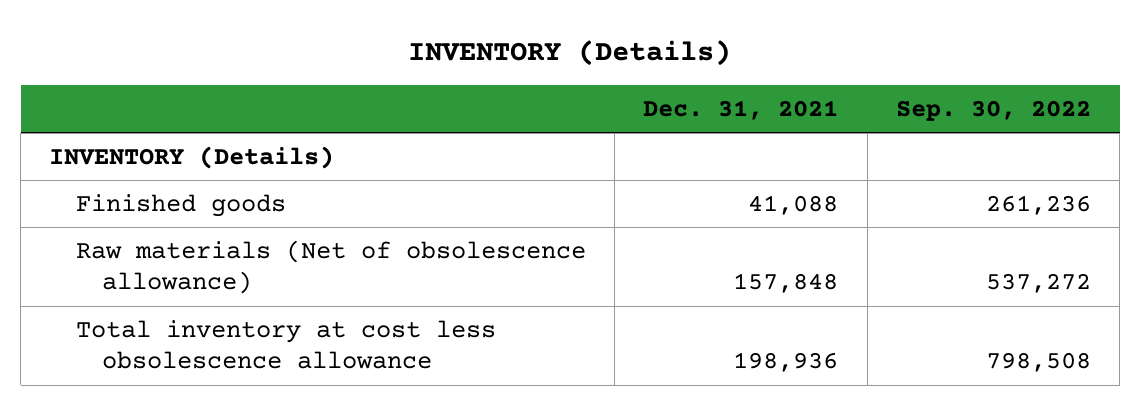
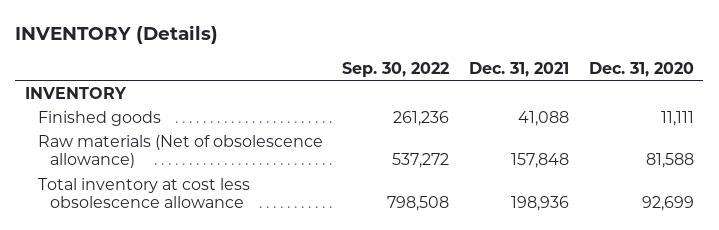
none -> [588,62,694,78] Dec. 31, 2020
[49,145,335,169] INVENTORY (Details) -> [24,86,127,99] INVENTORY

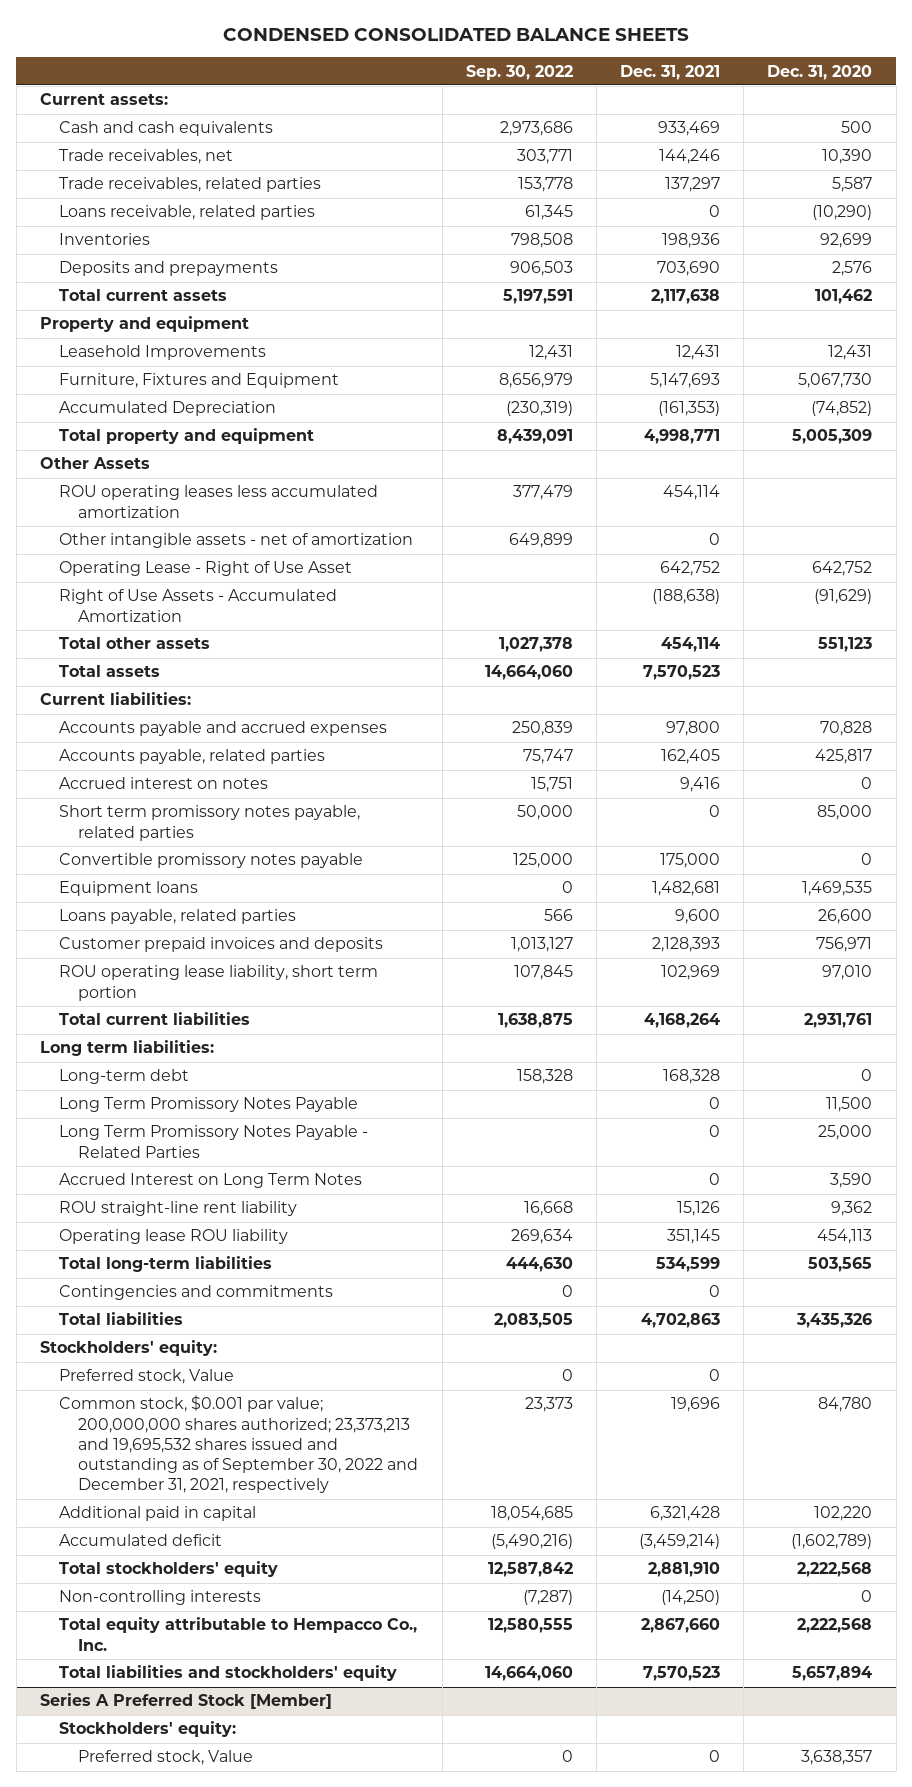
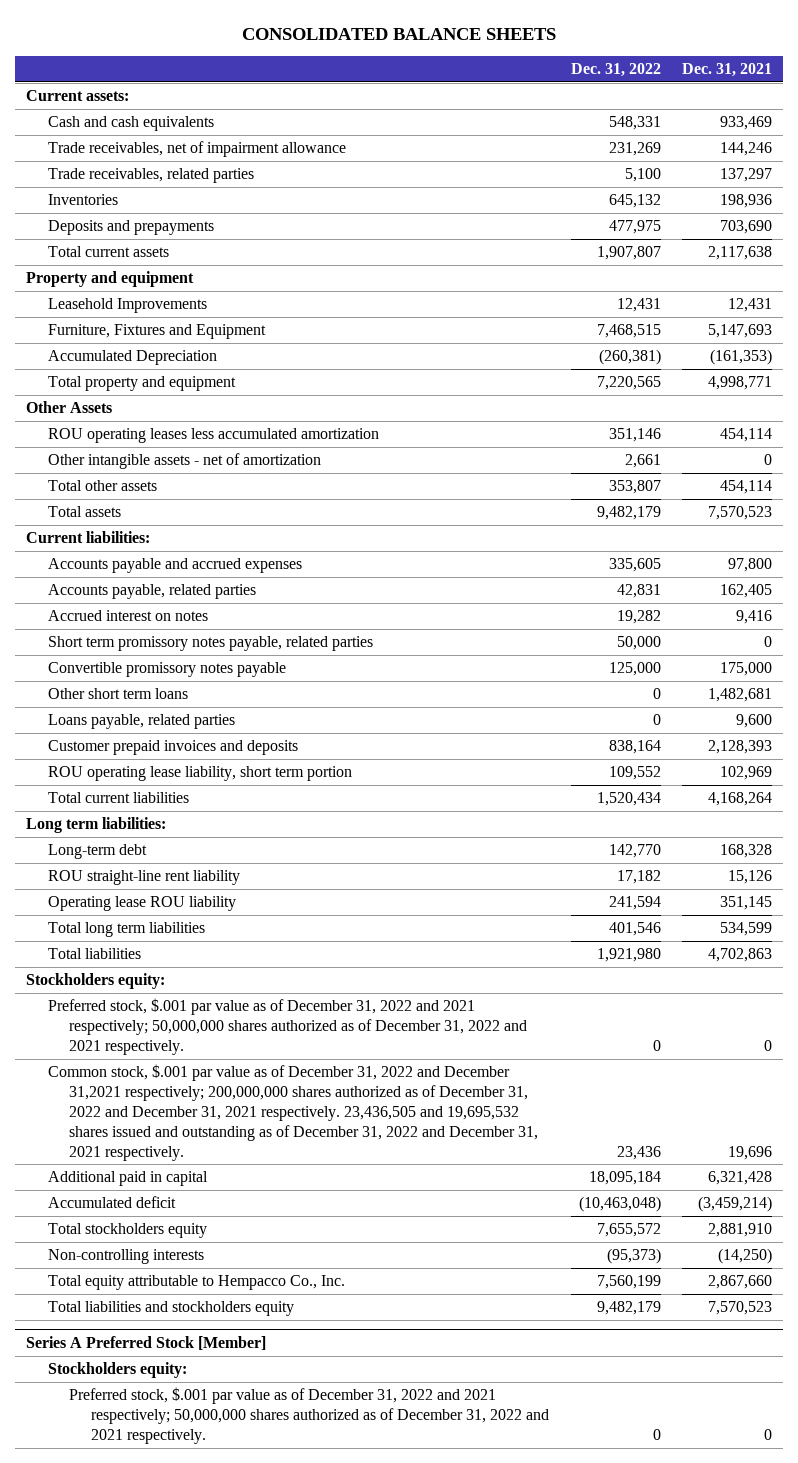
[223,28,690,42] CONDENSED CONSOLIDATED BALANCE SHEETS -> [241,28,556,41] CONSOLIDATED BALANCE SHEETS
[465,64,573,80] Sep. 30, 2022 -> none
[767,64,873,80] Dec. 31, 2020 -> none
none -> [570,63,661,78] Dec. 31, 2022
[59,149,234,165] Trade receivables, net -> [47,141,346,158] Trade receivables, net of impairment allowance
[59,205,316,221] Loans receivable, related parties -> none
[59,561,353,577] Operating Lease - Right of Use Asset -> none
[59,589,338,622] Right of Use Assets - Accumulated Amortization -> none
[59,881,199,897] Equipment loans -> [47,688,188,700] Other short term loans
[59,1097,359,1113] Long Term Promissory Notes Payable -> none
[59,1125,369,1158] Long Term Promissory Notes Payable - Related Parties -> none
[59,1173,363,1189] Accrued Interest on Long Term Notes -> none
[59,1285,334,1301] Contingencies and commitments -> none
[59,1256,273,1273] Total long-term liabilities -> [47,922,205,938] Total long term liabilities
[39,1340,217,1357] Stockholders' equity: -> [25,973,165,990] Stockholders equity:
[59,1369,235,1385] Preferred stock, Value -> [47,998,528,1055] Preferred stock, $.001 par value as of December 31, 2022 and 2021 respectively; 50,000,000 shares authorized as of December 31, 2022 and 2021 respectively.
[59,1395,419,1494] Common stock, $0.001 par value; 200,000,000 shares authorized; 23,373,213 and 19,695,532 shares issued and outstanding as of September 30, 2022 and December 31, 2021, respectively -> [47,1064,539,1161] Common stock, $.001 par value as of December 31, 2022 and December 31,2021 respectively; 200,000,000 shares authorized as of December 31, 2022 and December 31, 2021 respectively. 23,436,505 and 19,695,532 shares issued and outstanding as of December 31, 2022 and December 31, 2021 respectively.
[59,1561,279,1578] Total stockholders' equity -> [47,1223,207,1239] Total stockholders equity
[59,1665,398,1682] Total liabilities and stockholders' equity -> [47,1301,294,1317] Total liabilities and stockholders equity
[59,1721,237,1738] Stockholders' equity: -> [47,1362,187,1379] Stockholders equity:
[78,1750,254,1766] Preferred stock, Value -> [69,1387,550,1444] Preferred stock, $.001 par value as of December 31, 2022 and 2021 respectively; 50,000,000 shares authorized as of December 31, 2022 and 2021 respectively.

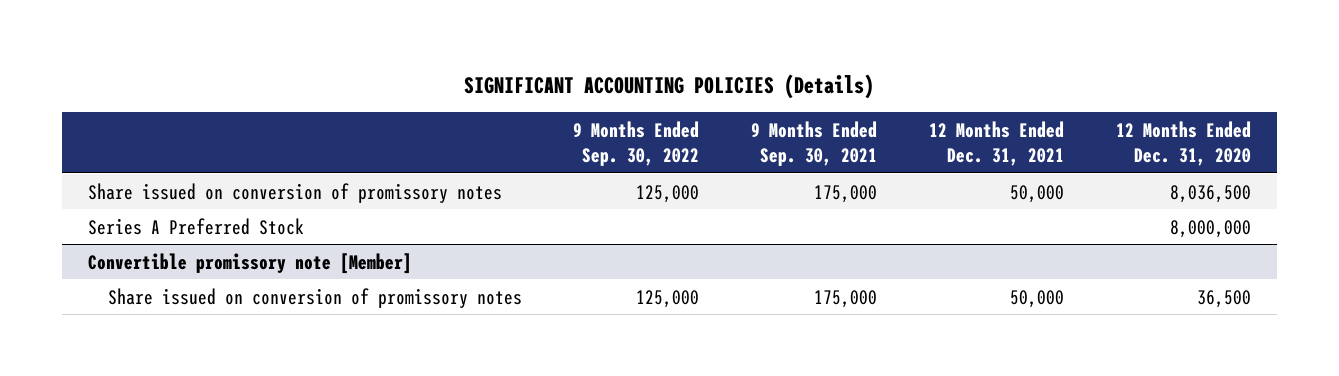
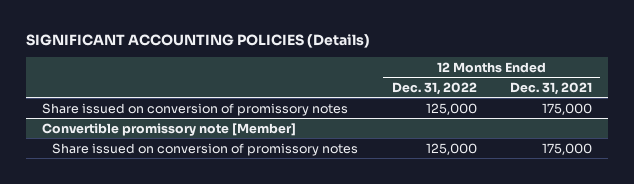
[573,120,700,166] 9 Months Ended Sep. 30, 2022 -> none
[751,120,878,166] 9 Months Ended Sep. 30, 2021 -> none
[1115,120,1251,166] 12 Months Ended Dec. 31, 2020 -> none
none -> [391,81,477,95] Dec. 31, 2022
[88,217,305,235] Series A Preferred Stock -> none
[1010,184,1065,203] 50,000 -> [541,102,592,115] 175,000
[1010,289,1065,308] 50,000 -> [541,142,592,155] 175,000

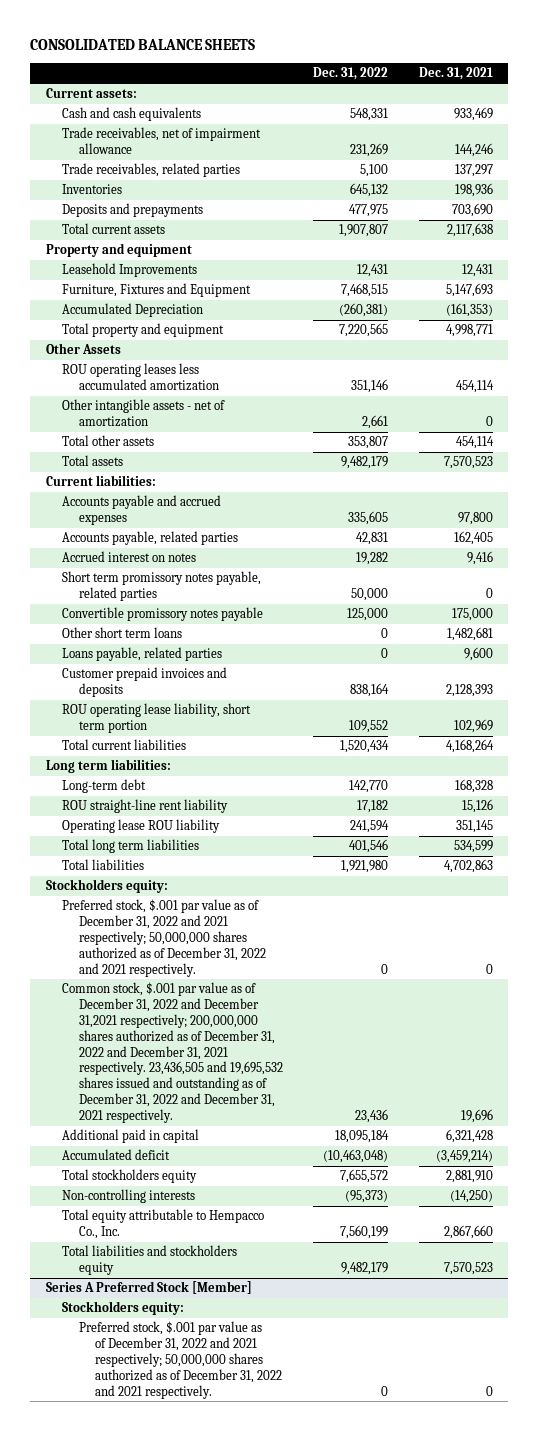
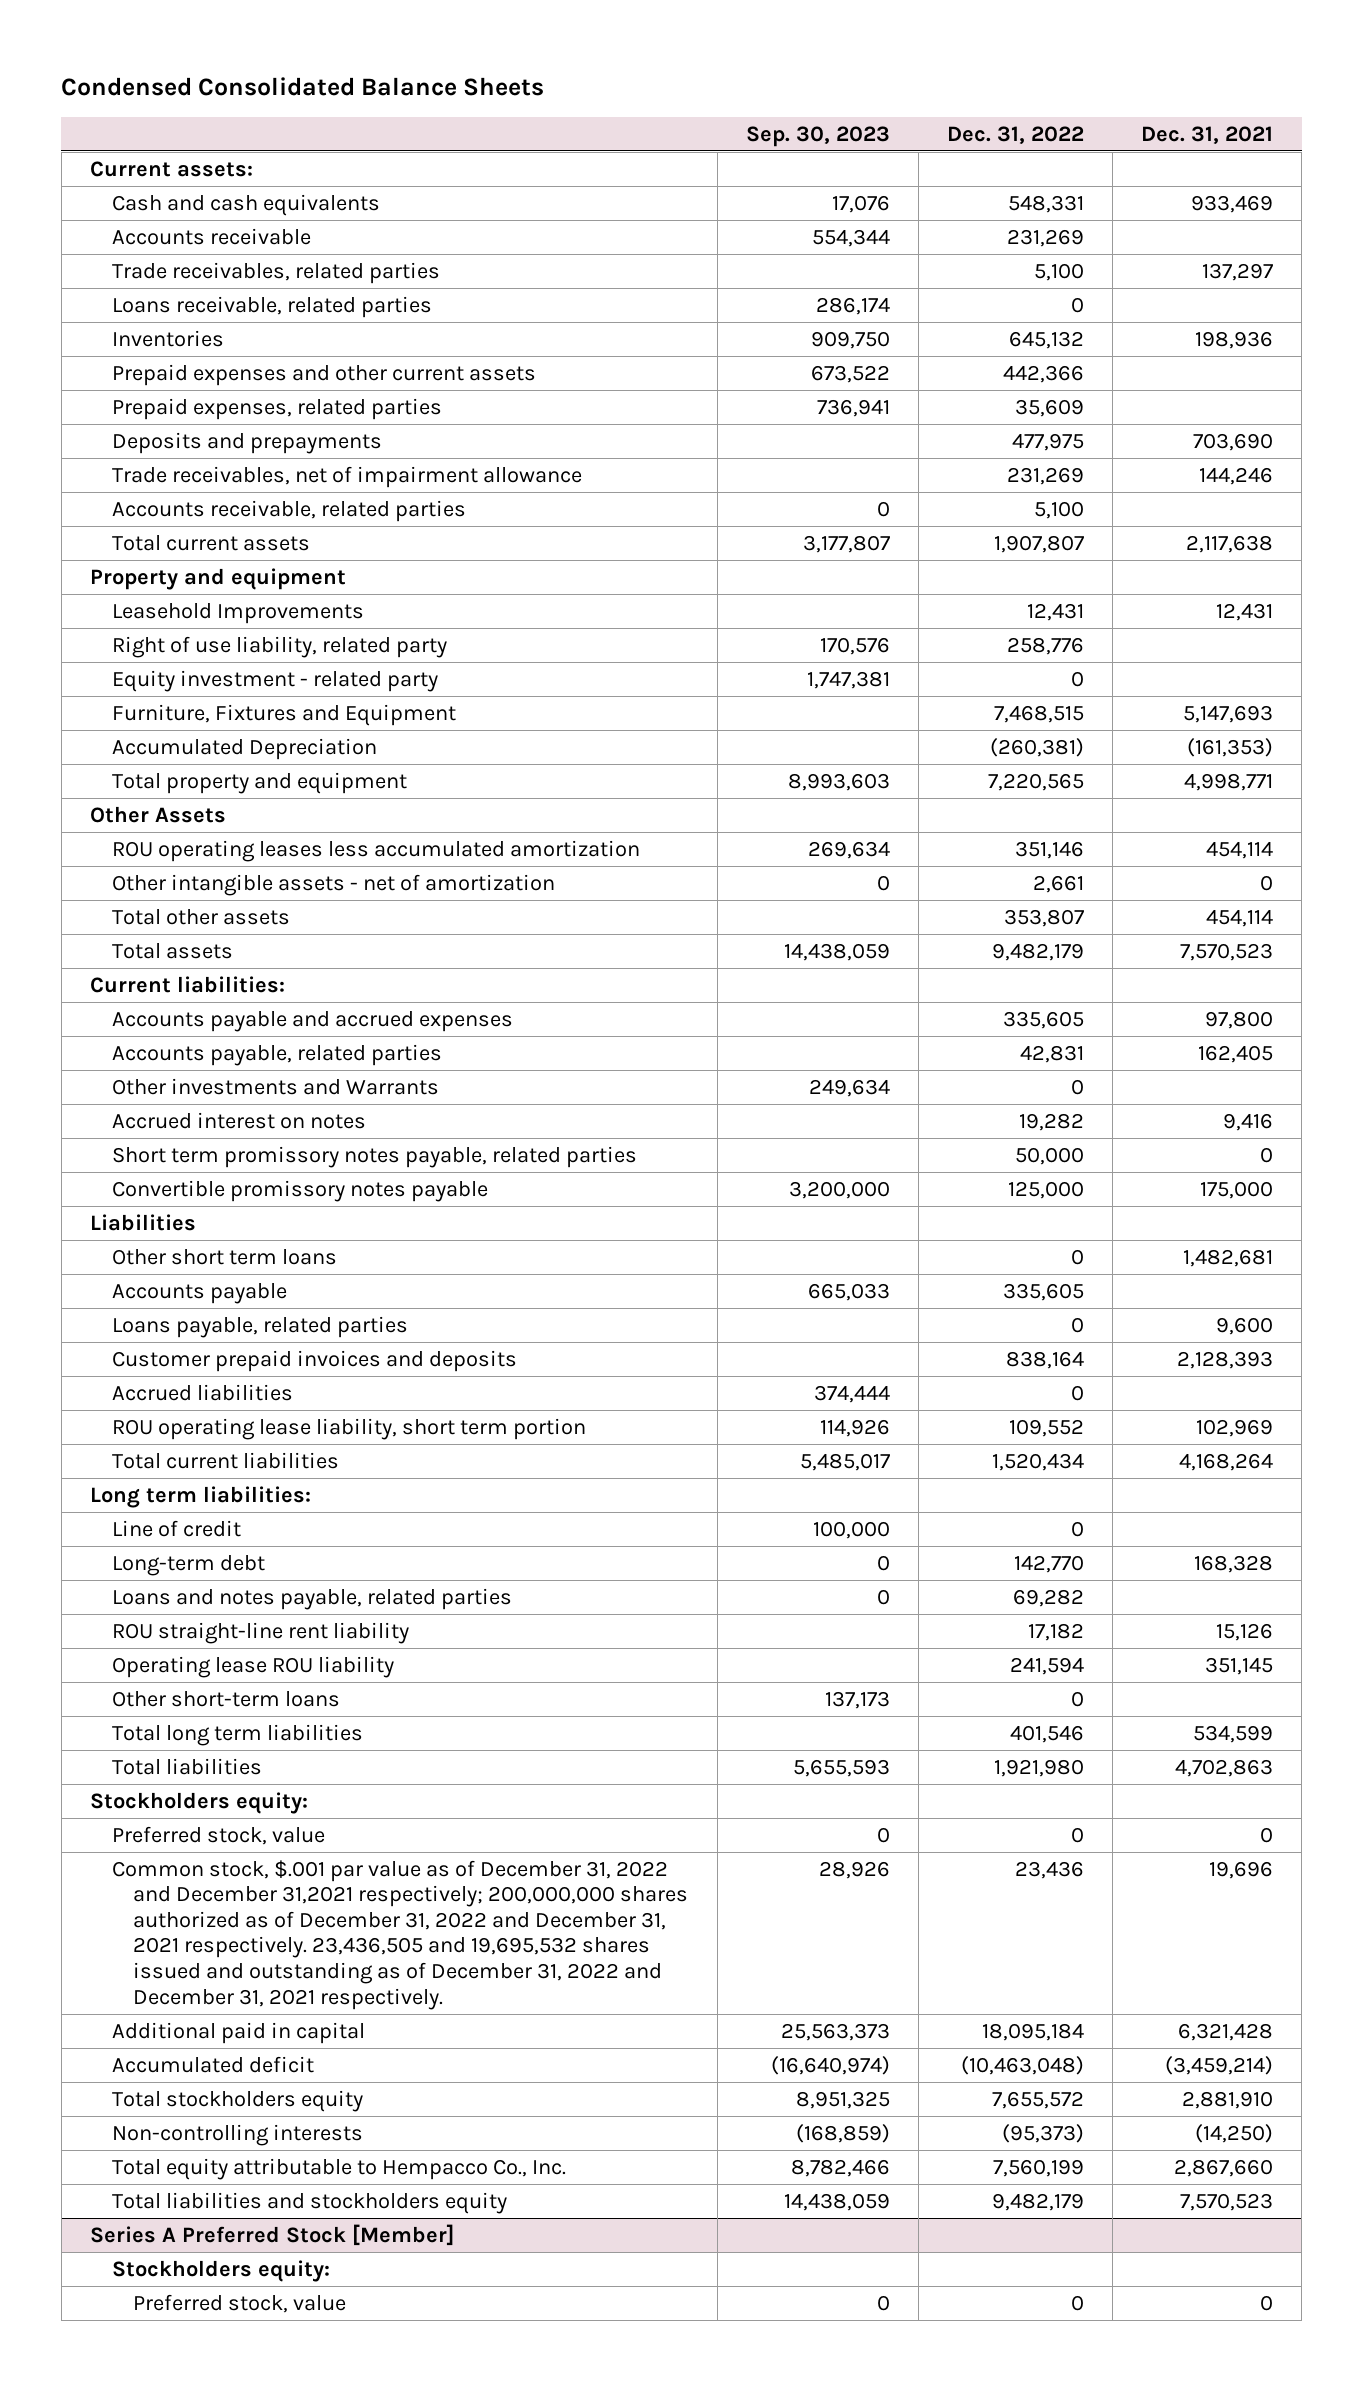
[30,39,256,51] CONSOLIDATED BALANCE SHEETS -> [61,77,545,97] Condensed Consolidated Balance Sheets
none -> [745,125,890,147] Sep. 30, 2023
none -> [111,227,311,245] Accounts receivable
none -> [111,295,432,318] Loans receivable, related parties
none -> [111,363,536,386] Prepaid expenses and other current assets
none -> [111,397,442,420] Prepaid expenses, related parties
[62,127,262,155] Trade receivables, net of impairment allowance -> [111,465,582,488] Trade receivables, net of impairment allowance
none -> [111,499,466,522] Accounts receivable, related parties
none -> [111,635,447,658] Right of use liability, related party
none -> [111,669,438,692] Equity investment - related party
none -> [111,1077,439,1095] Other investments and Warrants
none -> [89,1213,196,1231] Liabilities
none -> [111,1282,287,1304] Accounts payable
none -> [111,1383,293,1401] Accrued liabilities
none -> [111,1519,241,1537] Line of credit
none -> [111,1587,512,1610] Loans and notes payable, related parties
none -> [111,1690,340,1707] Other short-term loans
[62,899,266,977] Preferred stock, $.001 par value as of December 31, 2022 and 2021 respectively; 50,000,000 shares authorized as of December 31, 2022 and 2021 respectively. -> [111,1825,325,1845] Preferred stock, value
[78,1321,283,1399] Preferred stock, $.001 par value as of December 31, 2022 and 2021 respectively; 50,000,000 shares authorized as of December 31, 2022 and 2021 respectively. -> [133,2293,347,2313] Preferred stock, value

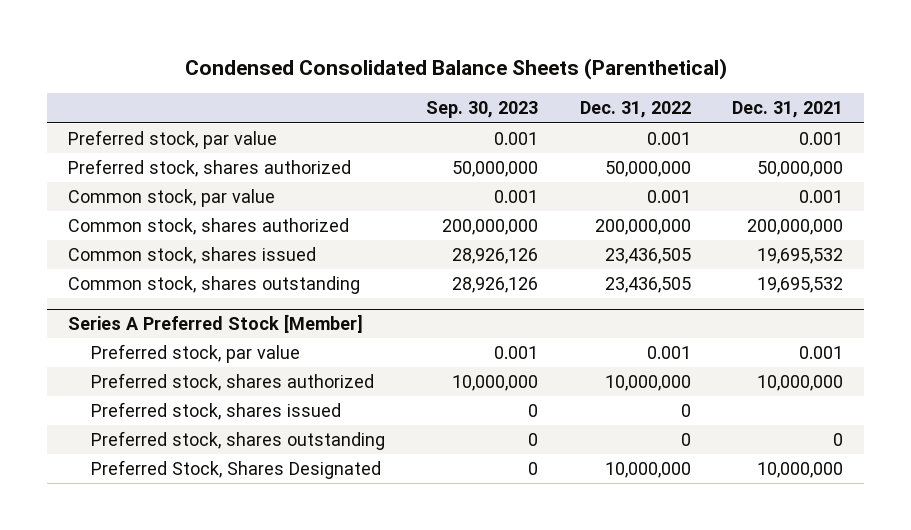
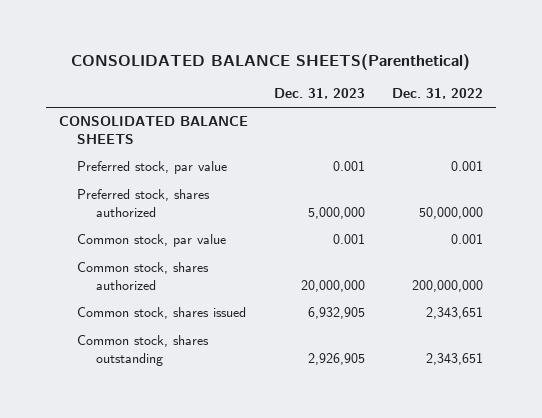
[184,58,727,81] Condensed Consolidated Balance Sheets (Parenthetical) -> [70,54,470,71] CONSOLIDATED BALANCE SHEETS(Parenthetical)
[426,101,539,119] Sep. 30, 2023 -> none
[732,101,844,119] Dec. 31, 2021 -> none
none -> [274,88,366,100] Dec. 31, 2023
none -> [58,116,248,144] CONSOLIDATED BALANCE SHEETS
[67,314,363,334] Series A Preferred Stock [Member] -> none
[90,344,300,364] Preferred stock, par value -> none
[90,373,374,392] Preferred stock, shares authorized -> none
[90,402,341,421] Preferred stock, shares issued -> none
[90,431,385,451] Preferred stock, shares outstanding -> none
[90,460,381,480] Preferred Stock, Shares Designated -> none
[604,248,691,265] 23,436,505 -> [425,307,483,320] 2,343,651
[604,277,691,294] 23,436,505 -> [425,352,483,365] 2,343,651

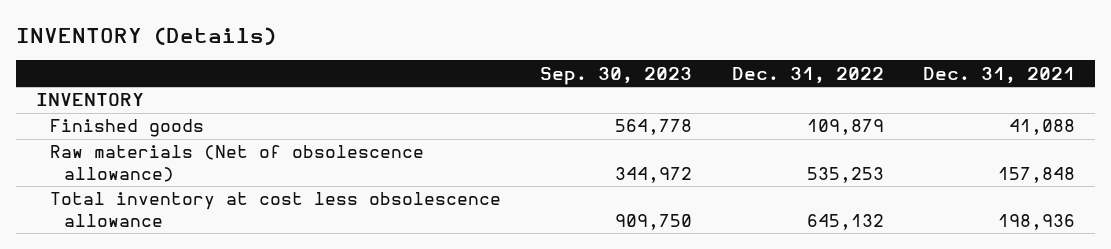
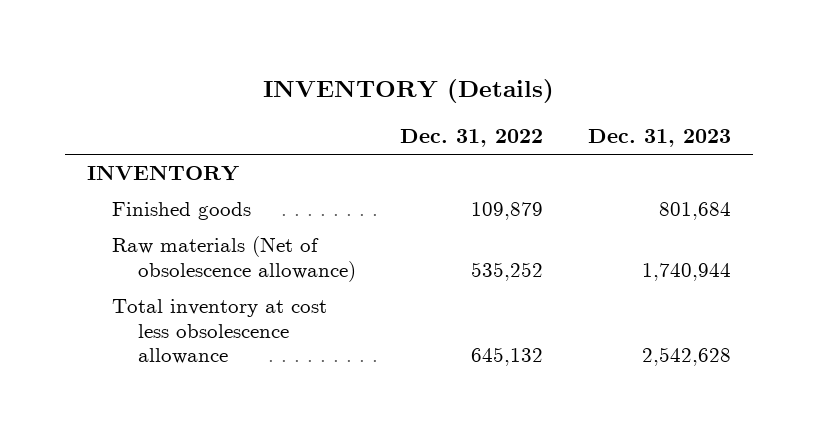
[540,66,693,85] Sep. 30, 2023 -> none
[923,66,1076,84] Dec. 31, 2021 -> none
none -> [588,129,732,148] Dec. 31, 2023
[806,166,884,183] 535,253 -> [471,261,544,281] 535,252

